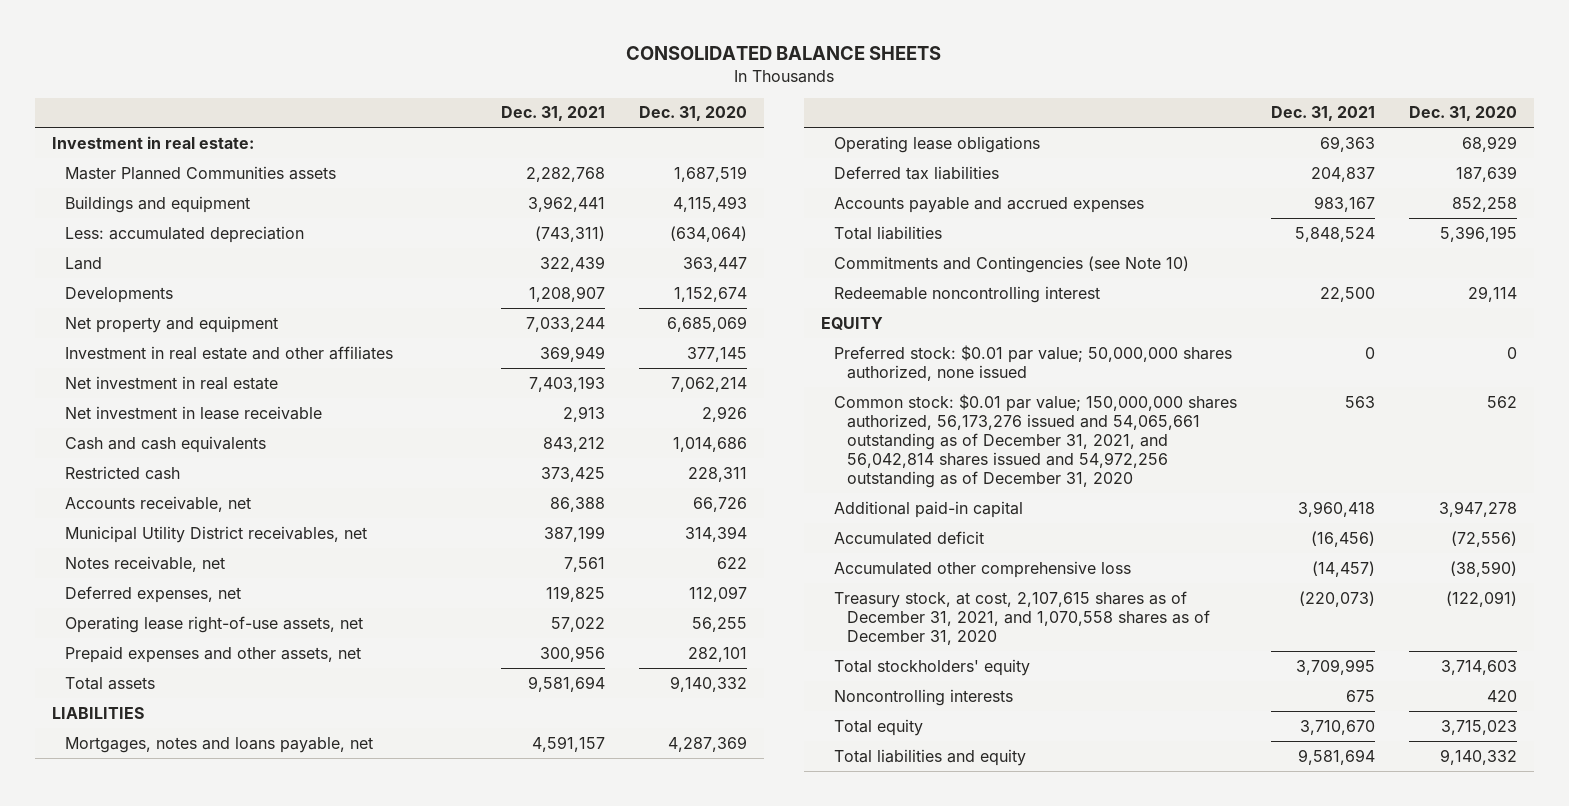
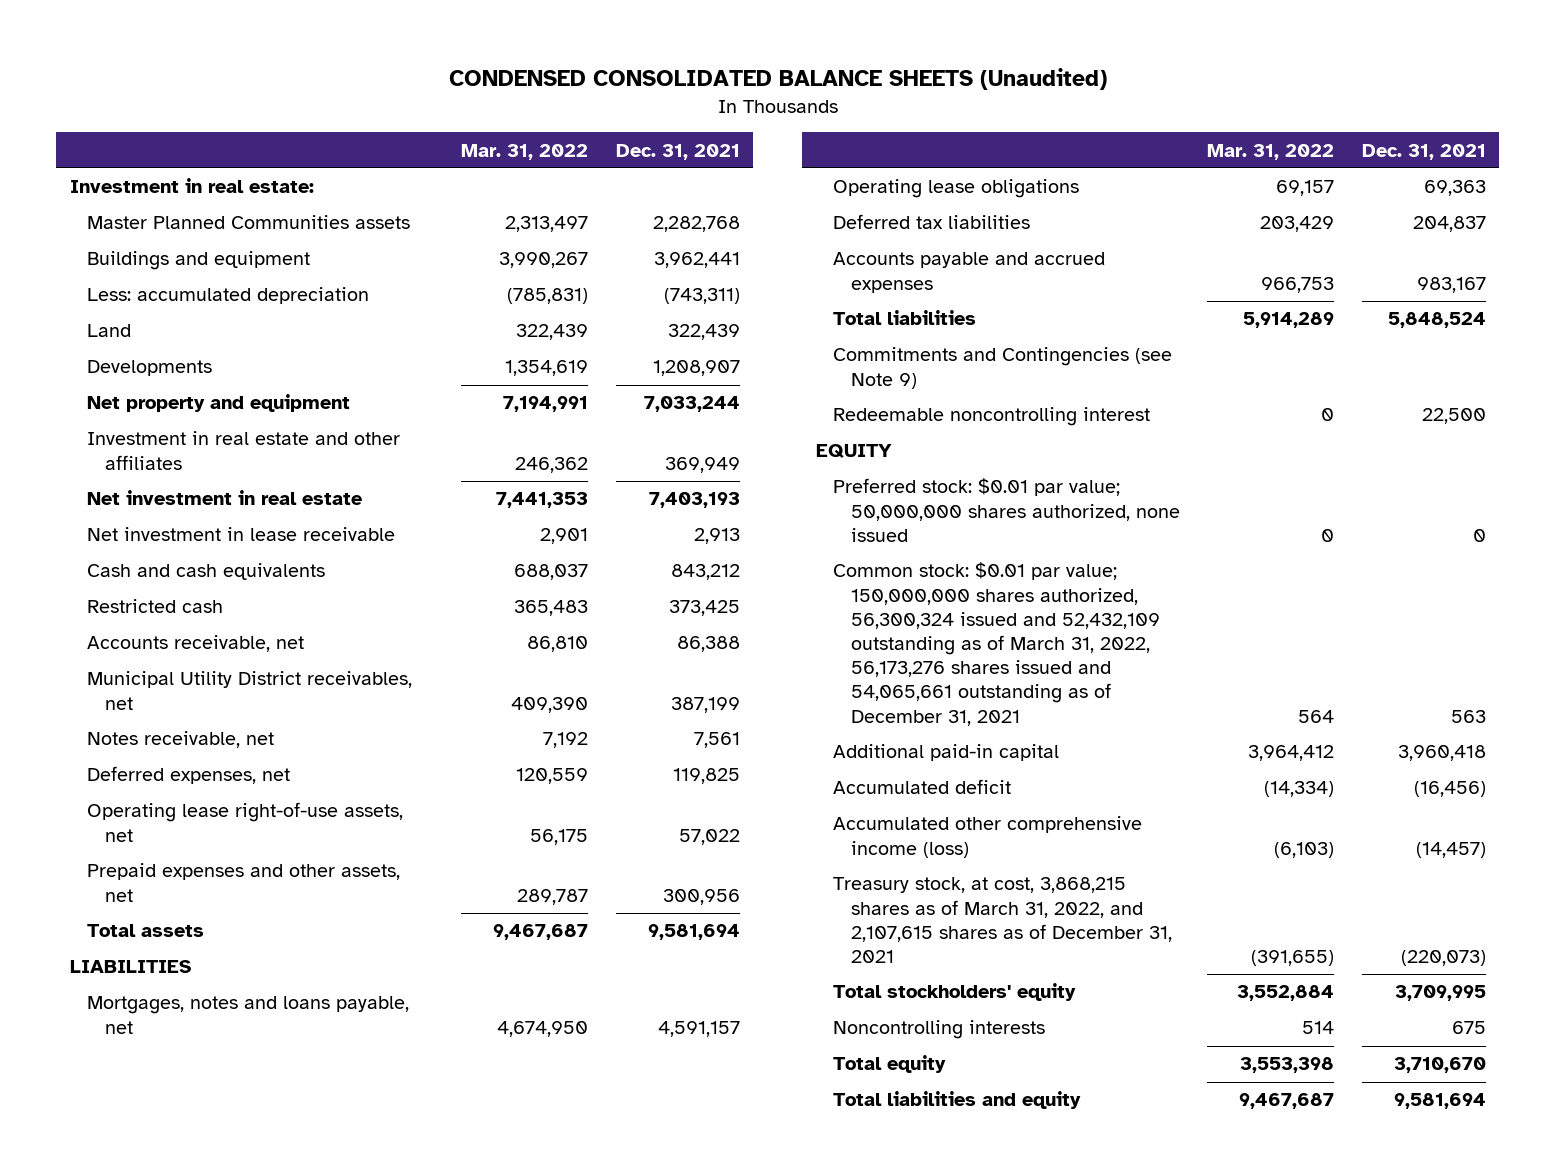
[626,45,942,60] CONSOLIDATED BALANCE SHEETS -> [448,68,1107,91] CONDENSED CONSOLIDATED BALANCE SHEETS (Unaudited)
[639,106,748,122] Dec. 31, 2020 -> none
none -> [461,143,589,160] Mar. 31, 2022
[834,255,1190,273] Commitments and Contingencies (see Note 10) -> [833,347,1173,389] Commitments and Contingencies (see Note 9)
[834,393,1238,489] Common stock: $0.01 par value; 150,000,000 shares authorized, 56,173,276 issued and 54,065,661 outstanding as of December 31, 2021, and 56,042,814 shares issued and 54,972,256 outstanding as of December 31, 2020 -> [833,562,1161,726] Common stock: $0.01 par value; 150,000,000 shares authorized, 56,300,324 issued and 52,432,109 outstanding as of March 31, 2022, 56,173,276 shares issued and 54,065,661 outstanding as of December 31, 2021
[834,560,1132,578] Accumulated other comprehensive loss -> [833,816,1143,858] Accumulated other comprehensive income (loss)
[834,590,1211,645] Treasury stock, at cost, 2,107,615 shares as of December 31, 2021, and 1,070,558 shares as of December 31, 2020 -> [833,877,1173,963] Treasury stock, at cost, 3,868,215 shares as of March 31, 2022, and 2,107,615 shares as of December 31, 2021

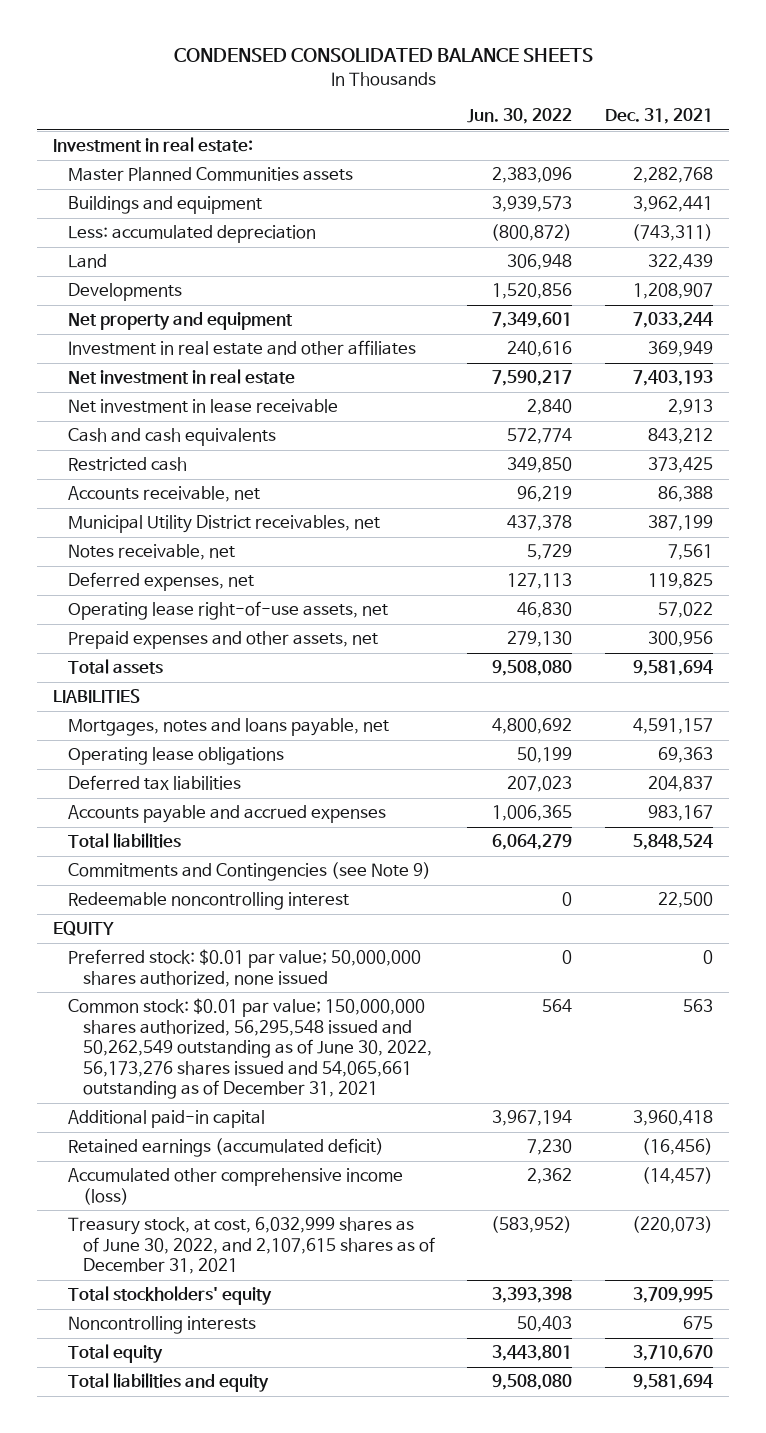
[448,68,1107,91] CONDENSED CONSOLIDATED BALANCE SHEETS (Unaudited) -> [173,48,593,63] CONDENSED CONSOLIDATED BALANCE SHEETS
[461,143,589,160] Mar. 31, 2022 -> none
none -> [467,108,573,125] Jun. 30, 2022
[833,562,1161,726] Common stock: $0.01 par value; 150,000,000 shares authorized, 56,300,324 issued and 52,432,109 outstanding as of March 31, 2022, 56,173,276 shares issued and 54,065,661 outstanding as of December 31, 2021 -> [68,998,433,1100] Common stock: $0.01 par value; 150,000,000 shares authorized, 56,295,548 issued and 50,262,549 outstanding as of June 30, 2022, 56,173,276 shares issued and 54,065,661 outstanding as of December 31, 2021
[833,779,1012,795] Accumulated deficit -> [68,1138,385,1158] Retained earnings (accumulated deficit)
[833,877,1173,963] Treasury stock, at cost, 3,868,215 shares as of March 31, 2022, and 2,107,615 shares as of December 31, 2021 -> [68,1217,436,1275] Treasury stock, at cost, 6,032,999 shares as of June 30, 2022, and 2,107,615 shares as of December 31, 2021

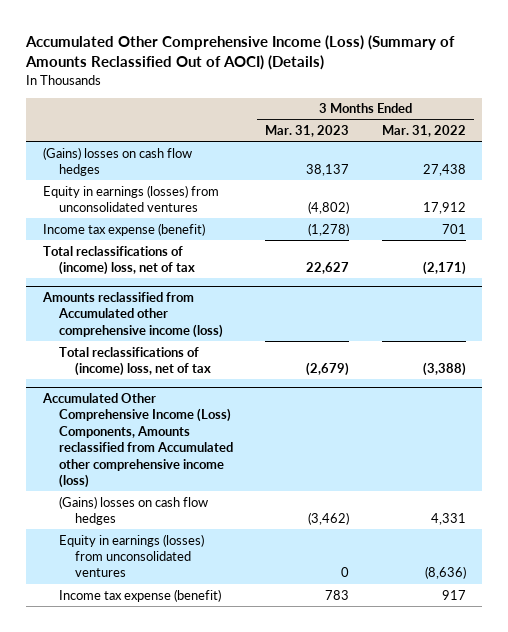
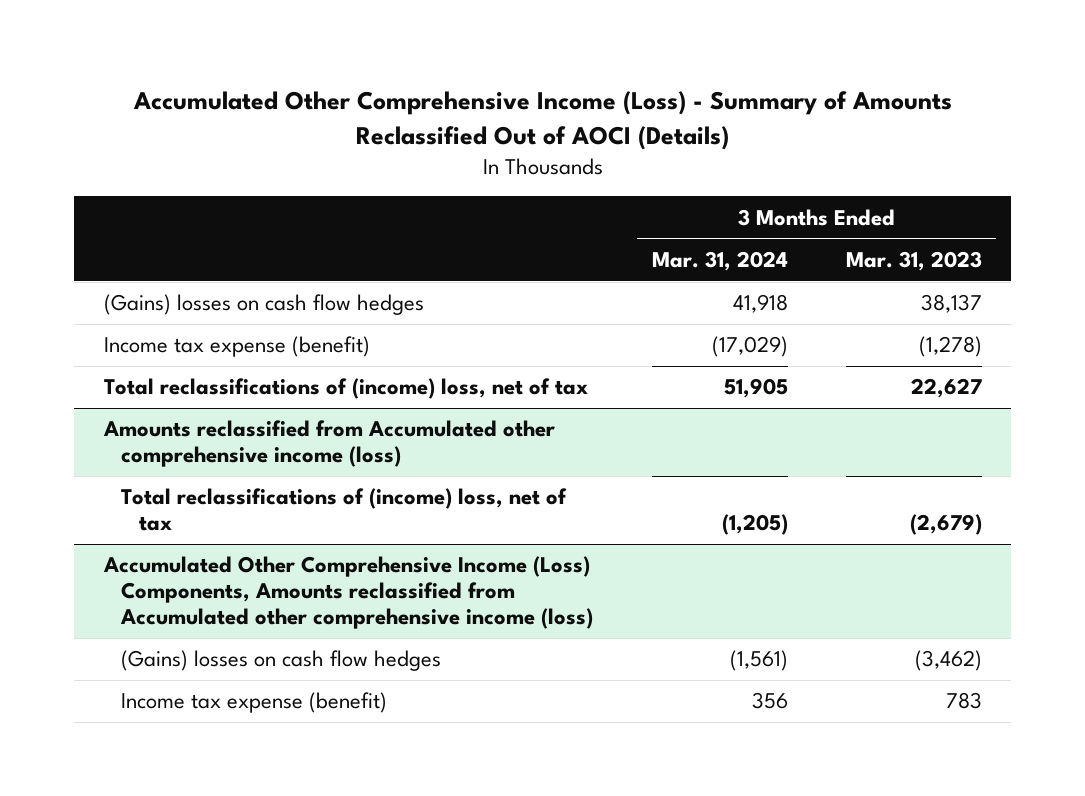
[25,34,456,71] Accumulated Other Comprehensive Income (Loss) (Summary of Amounts Reclassified Out of AOCI) (Details) -> [132,91,952,150] Accumulated Other Comprehensive Income (Loss) - Summary of Amounts Reclassified Out of AOCI (Details)
[381,125,466,138] Mar. 31, 2022 -> none
none -> [651,250,788,271] Mar. 31, 2024
[42,184,219,213] Equity in earnings (losses) from unconsolidated ventures -> none
[58,533,204,578] Equity in earnings (losses) from unconsolidated ventures -> none

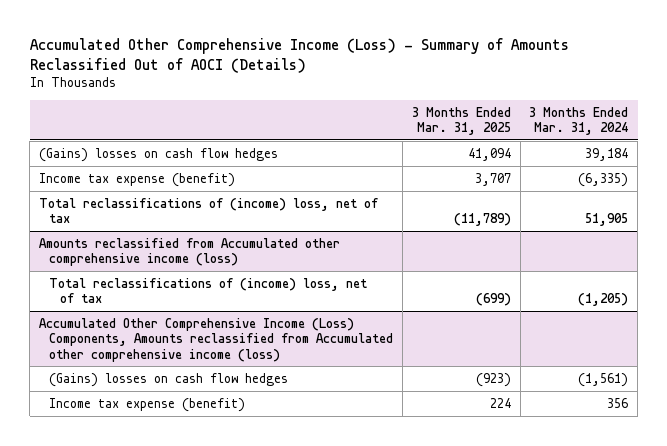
[845,250,982,271] Mar. 31, 2023 -> none
none -> [411,106,511,136] 3 Months Ended Mar. 31, 2025
[732,294,788,314] 41,918 -> [585,147,629,161] 39,184
[711,336,788,358] (17,029) -> [578,172,629,187] (6,335)

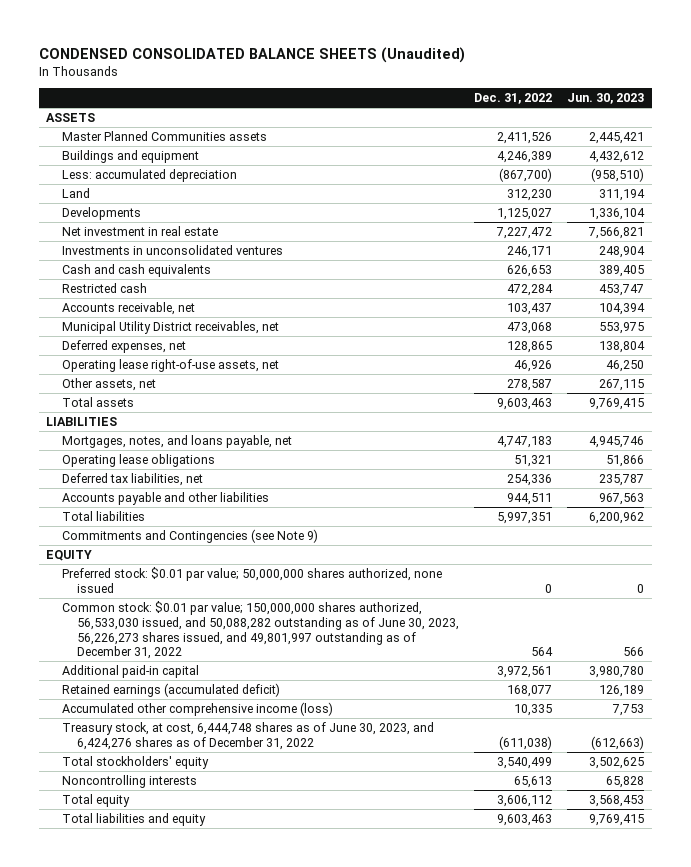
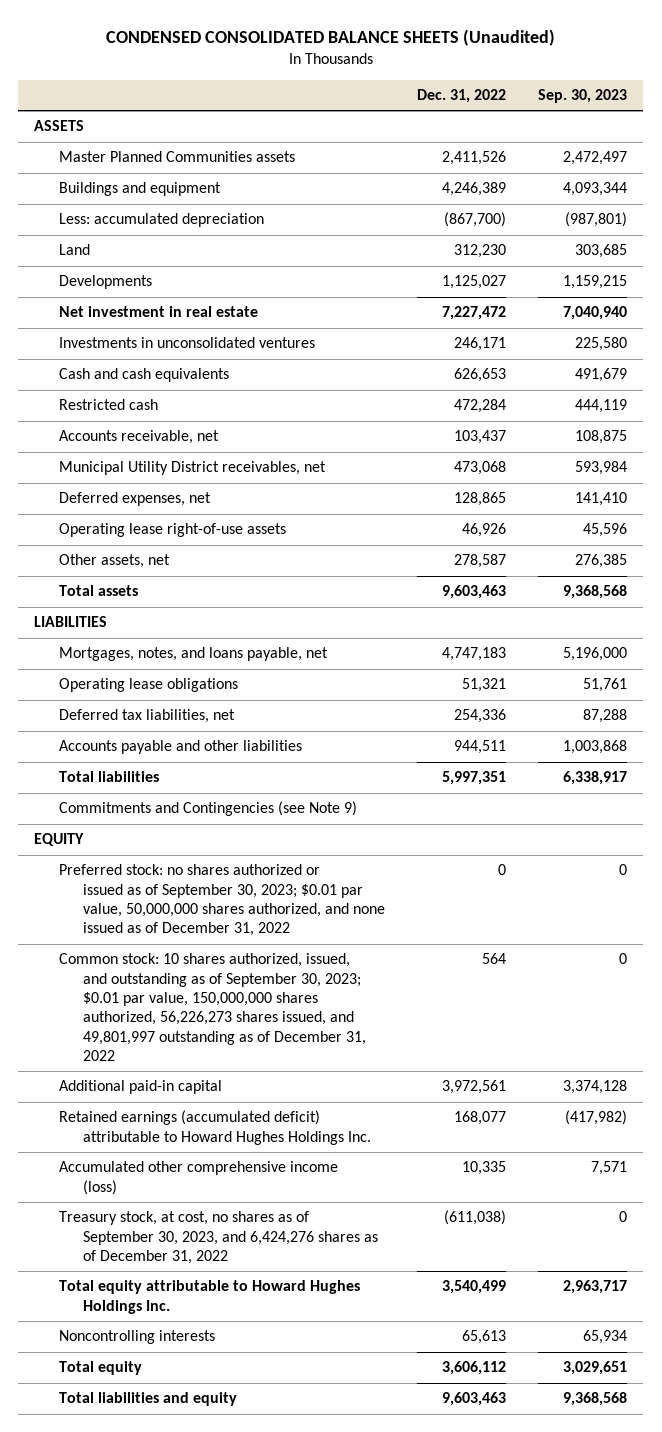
[567,93,645,105] Jun. 30, 2023 -> none
none -> [538,88,628,103] Sep. 30, 2023
[61,359,279,373] Operating lease right-of-use assets, net -> [58,523,286,538] Operating lease right-of-use assets
[61,567,442,593] Preferred stock: $0.01 par value; 50,000,000 shares authorized, none issued -> [58,864,386,937] Preferred stock: no shares authorized or issued as of September 30, 2023; $0.01 par value, 50,000,000 shares authorized, and none issued as of December 31, 2022
[61,601,460,660] Common stock: $0.01 par value; 150,000,000 shares authorized, 56,533,030 issued, and 50,088,282 outstanding as of June 30, 2023, 56,226,273 shares issued, and 49,801,997 outstanding as of December 31, 2022 -> [58,953,367,1062] Common stock: 10 shares authorized, issued, and outstanding as of September 30, 2023; $0.01 par value, 150,000,000 shares authorized, 56,226,273 shares issued, and 49,801,997 outstanding as of December 31, 2022
[61,683,280,698] Retained earnings (accumulated deficit) -> [58,1110,372,1145] Retained earnings (accumulated deficit) attributable to Howard Hughes Holdings Inc.
[61,722,434,750] Treasury stock, at cost, 6,444,748 shares as of June 30, 2023, and 6,424,276 shares as of December 31, 2022 -> [58,1211,379,1265] Treasury stock, at cost, no shares as of September 30, 2023, and 6,424,276 shares as of December 31, 2022
[61,756,209,770] Total stockholders' equity -> [58,1280,360,1314] Total equity attributable to Howard Hughes Holdings Inc.

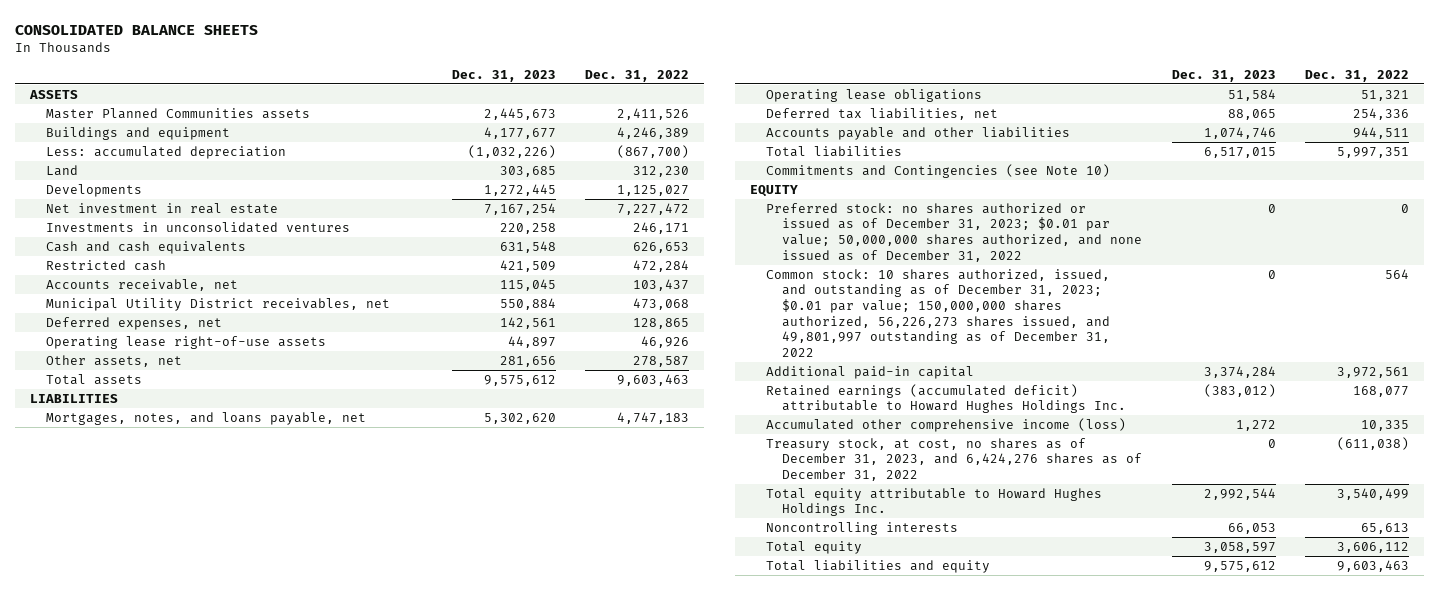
[105,28,555,46] CONDENSED CONSOLIDATED BALANCE SHEETS (Unaudited) -> [15,25,259,36] CONSOLIDATED BALANCE SHEETS
[538,88,628,103] Sep. 30, 2023 -> none
none -> [451,69,556,82] Dec. 31, 2023
[58,801,357,817] Commitments and Contingencies (see Note 9) -> [766,163,1111,178] Commitments and Contingencies (see Note 10)
[58,864,386,937] Preferred stock: no shares authorized or issued as of September 30, 2023; $0.01 par value, 50,000,000 shares authorized, and none issued as of December 31, 2022 -> [766,202,1143,262] Preferred stock: no shares authorized or issued as of December 31, 2023; $0.01 par value; 50,000,000 shares authorized, and none issued as of December 31, 2022
[58,953,367,1062] Common stock: 10 shares authorized, issued, and outstanding as of September 30, 2023; $0.01 par value, 150,000,000 shares authorized, 56,226,273 shares issued, and 49,801,997 outstanding as of December 31, 2022 -> [766,268,1111,357] Common stock: 10 shares authorized, issued, and outstanding as of December 31, 2023; $0.01 par value; 150,000,000 shares authorized, 56,226,273 shares issued, and 49,801,997 outstanding as of December 31, 2022
[58,1211,379,1265] Treasury stock, at cost, no shares as of September 30, 2023, and 6,424,276 shares as of December 31, 2022 -> [766,437,1143,481] Treasury stock, at cost, no shares as of December 31, 2023, and 6,424,276 shares as of December 31, 2022

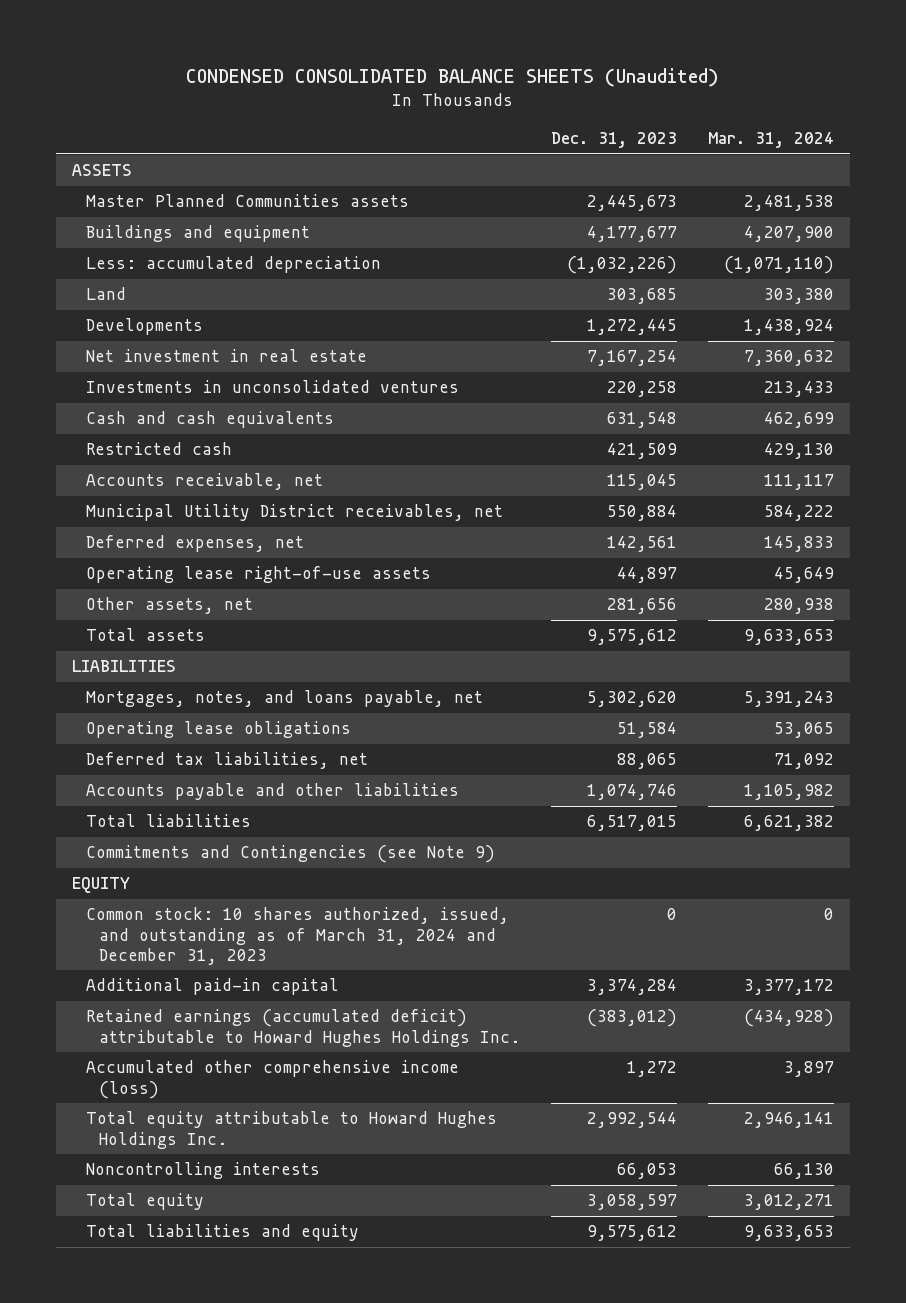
[15,25,259,36] CONSOLIDATED BALANCE SHEETS -> [185,67,719,87] CONDENSED CONSOLIDATED BALANCE SHEETS (Unaudited)
[584,69,689,82] Dec. 31, 2022 -> none
none -> [708,132,835,149] Mar. 31, 2024
[766,163,1111,178] Commitments and Contingencies (see Note 10) -> [85,845,495,864] Commitments and Contingencies (see Note 9)
[766,202,1143,262] Preferred stock: no shares authorized or issued as of December 31, 2023; $0.01 par value; 50,000,000 shares authorized, and none issued as of December 31, 2022 -> none
[766,268,1111,357] Common stock: 10 shares authorized, issued, and outstanding as of December 31, 2023; $0.01 par value; 150,000,000 shares authorized, 56,226,273 shares issued, and 49,801,997 outstanding as of December 31, 2022 -> [85,907,509,965] Common stock: 10 shares authorized, issued, and outstanding as of March 31, 2024 and December 31, 2023
[766,437,1143,481] Treasury stock, at cost, no shares as of December 31, 2023, and 6,424,276 shares as of December 31, 2022 -> none

